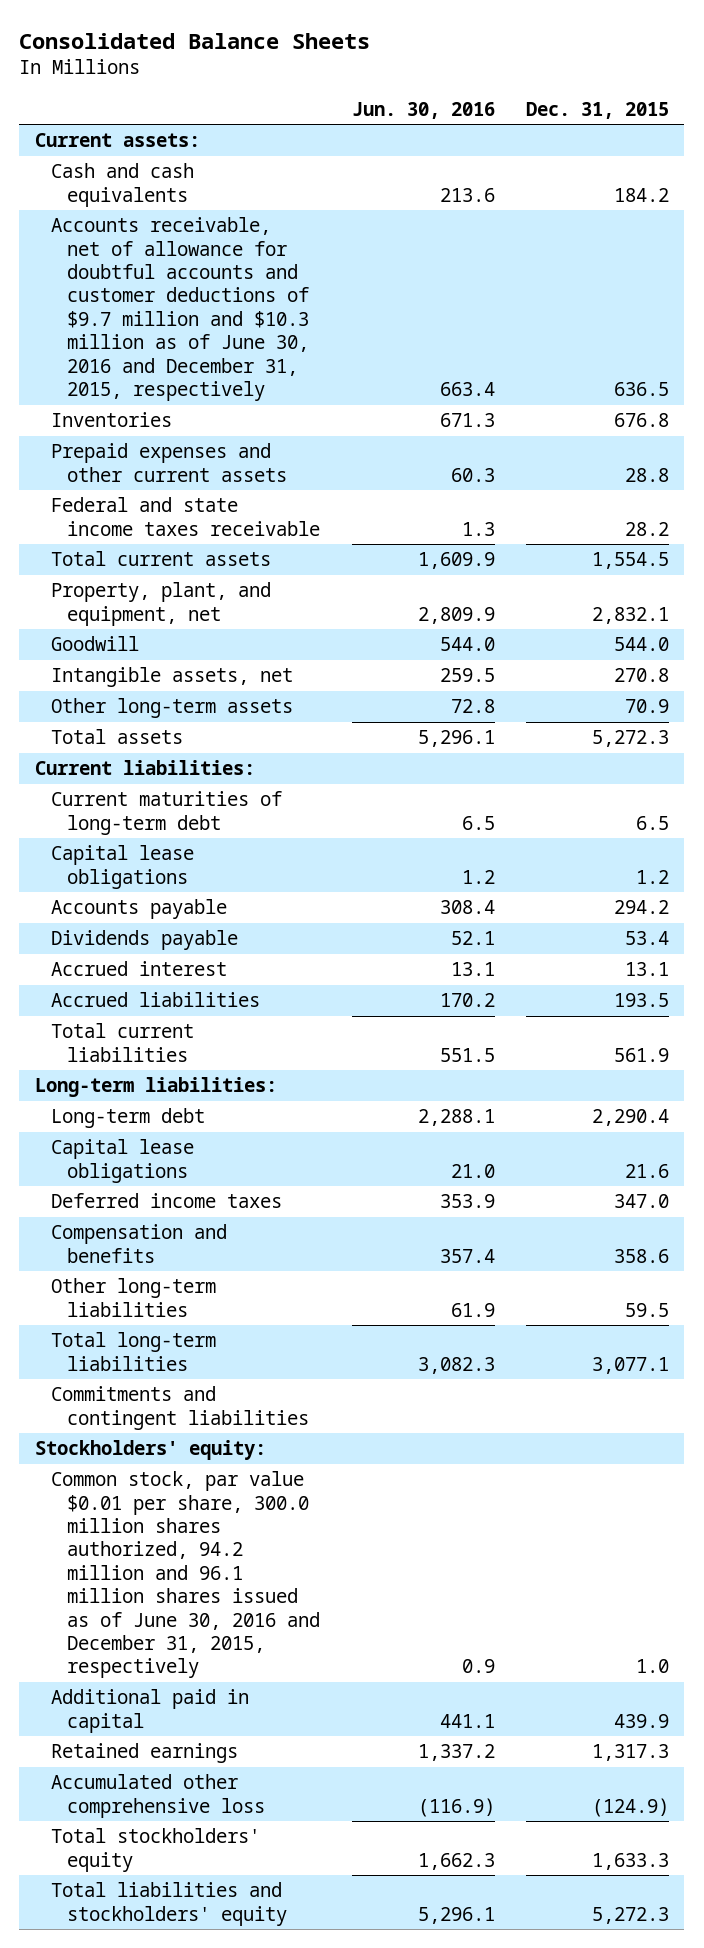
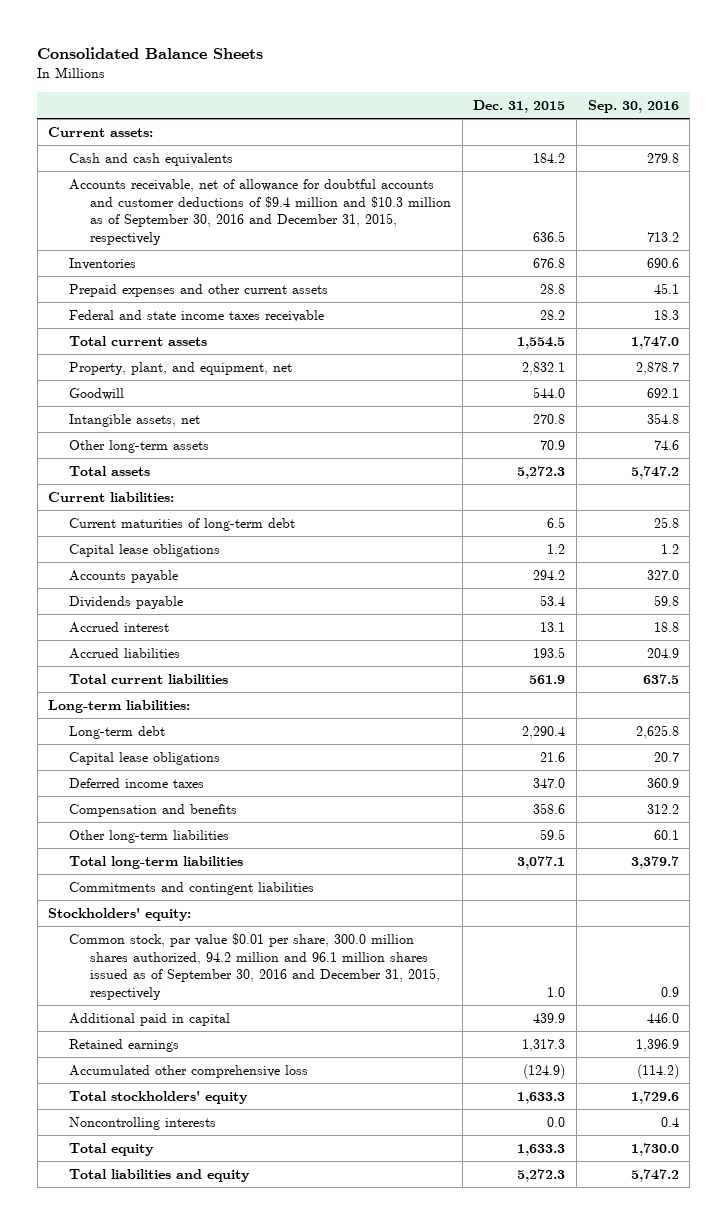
[351,101,495,119] Jun. 30, 2016 -> none
none -> [587,100,679,114] Sep. 30, 2016
[51,217,310,402] Accounts receivable, net of allowance for doubtful accounts and customer deductions of $9.7 million and $10.3 million as of June 30, 2016 and December 31, 2015, respectively -> [69,179,452,245] Accounts receivable, net of allowance for doubtful accounts and customer deductions of $9.4 million and $10.3 million as of September 30, 2016 and December 31, 2015, respectively
[51,1471,321,1679] Common stock, par value $0.01 per share, 300.0 million shares authorized, 94.2 million and 96.1 million shares issued as of June 30, 2016 and December 31, 2015, respectively -> [69,933,441,1000] Common stock, par value $0.01 per share, 300.0 million shares authorized, 94.2 million and 96.1 million shares issued as of September 30, 2016 and December 31, 2015, respectively
none -> [69,1117,217,1131] Noncontrolling interests
none -> [69,1143,155,1157] Total equity
[51,1882,288,1926] Total liabilities and stockholders' equity -> [69,1169,251,1183] Total liabilities and equity

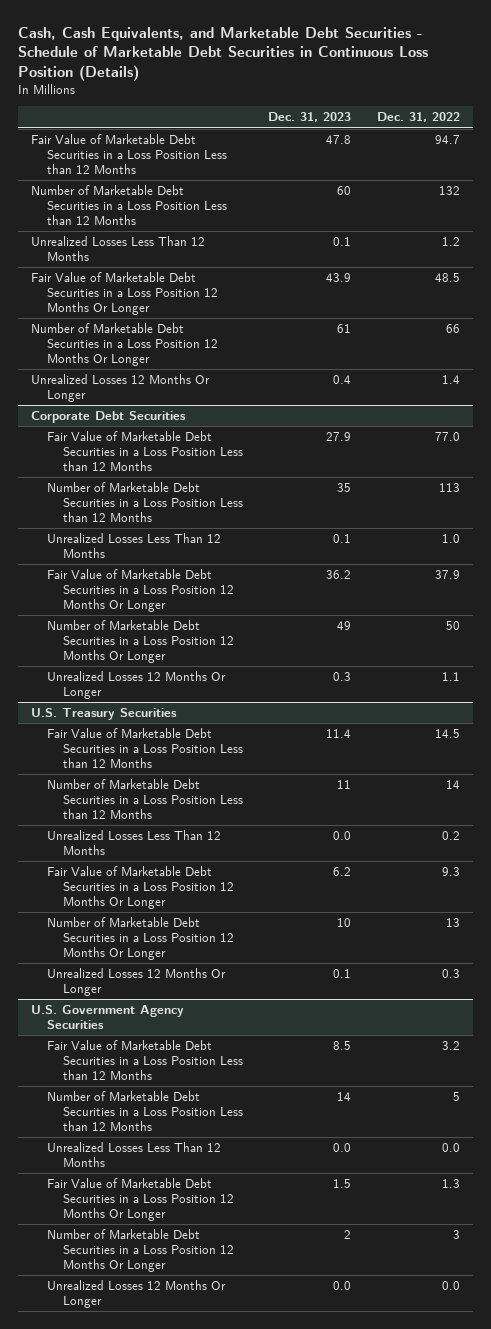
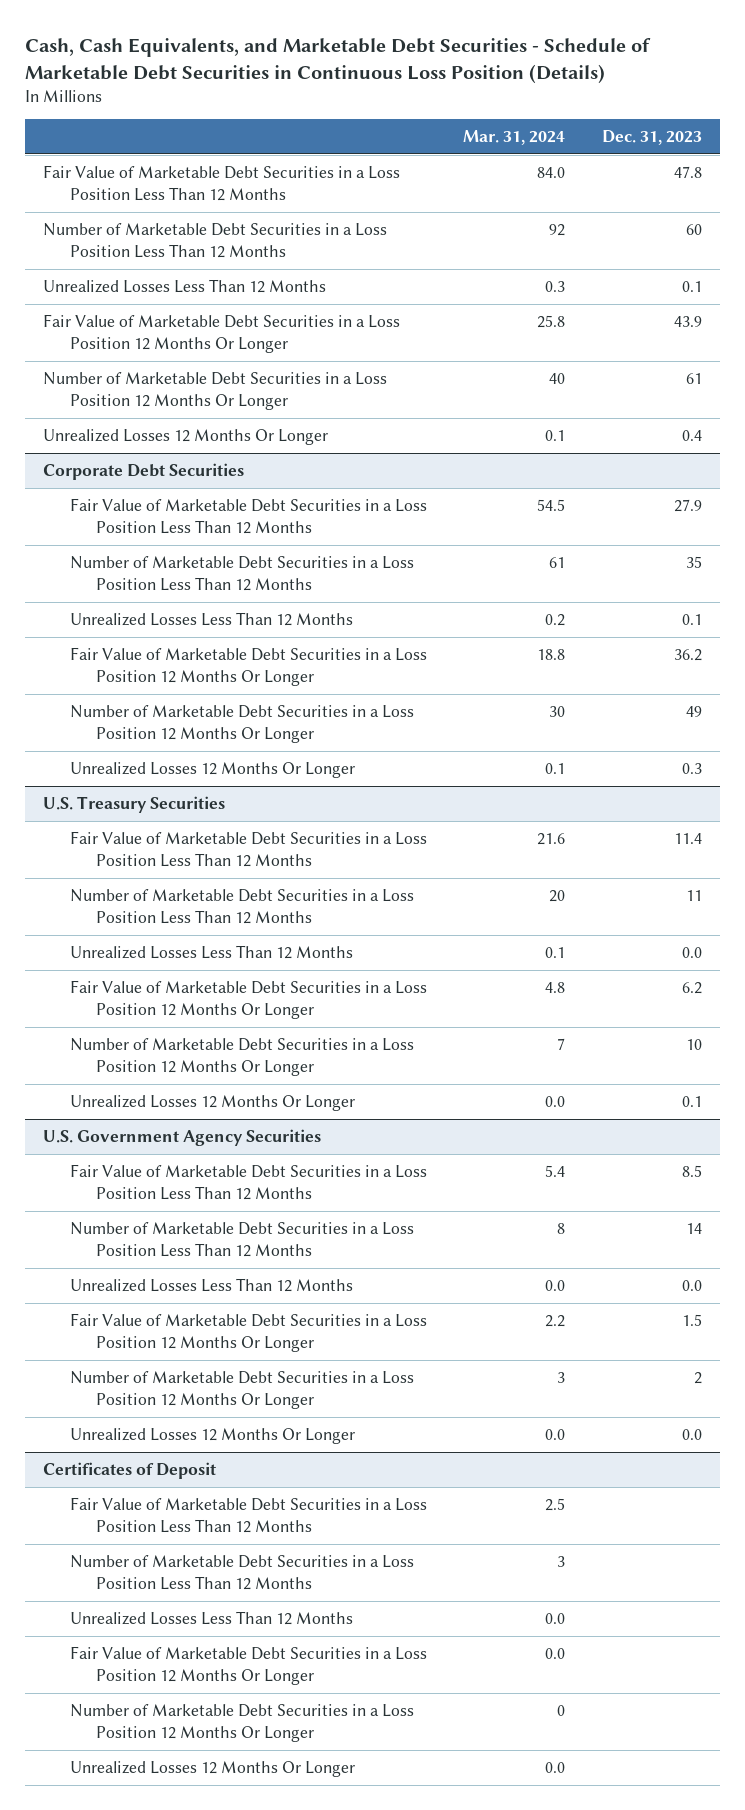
[376,112,460,123] Dec. 31, 2022 -> none
none -> [463,129,566,145] Mar. 31, 2024
[31,134,228,174] Fair Value of Marketable Debt Securities in a Loss Position Less than 12 Months -> [43,164,401,202] Fair Value of Marketable Debt Securities in a Loss Position Less Than 12 Months
[31,185,228,225] Number of Marketable Debt Securities in a Loss Position Less than 12 Months -> [43,222,388,259] Number of Marketable Debt Securities in a Loss Position Less Than 12 Months
[47,431,243,471] Fair Value of Marketable Debt Securities in a Loss Position Less than 12 Months -> [69,497,427,535] Fair Value of Marketable Debt Securities in a Loss Position Less Than 12 Months
[47,482,243,522] Number of Marketable Debt Securities in a Loss Position Less than 12 Months -> [69,555,414,592] Number of Marketable Debt Securities in a Loss Position Less Than 12 Months
[47,728,243,768] Fair Value of Marketable Debt Securities in a Loss Position Less than 12 Months -> [69,830,427,868] Fair Value of Marketable Debt Securities in a Loss Position Less Than 12 Months
[47,779,243,819] Number of Marketable Debt Securities in a Loss Position Less than 12 Months -> [69,888,414,925] Number of Marketable Debt Securities in a Loss Position Less Than 12 Months
[47,1040,243,1080] Fair Value of Marketable Debt Securities in a Loss Position Less than 12 Months -> [69,1163,427,1201] Fair Value of Marketable Debt Securities in a Loss Position Less Than 12 Months
[47,1091,243,1131] Number of Marketable Debt Securities in a Loss Position Less than 12 Months -> [69,1221,414,1258] Number of Marketable Debt Securities in a Loss Position Less Than 12 Months
none -> [43,1461,217,1479] Certificates of Deposit
none -> [69,1496,427,1534] Fair Value of Marketable Debt Securities in a Loss Position Less Than 12 Months
none -> [69,1554,414,1591] Number of Marketable Debt Securities in a Loss Position Less Than 12 Months
none -> [69,1610,353,1625] Unrealized Losses Less Than 12 Months
none -> [69,1645,427,1686] Fair Value of Marketable Debt Securities in a Loss Position 12 Months Or Longer
none -> [69,1703,414,1743] Number of Marketable Debt Securities in a Loss Position 12 Months Or Longer
none -> [69,1760,355,1777] Unrealized Losses 12 Months Or Longer

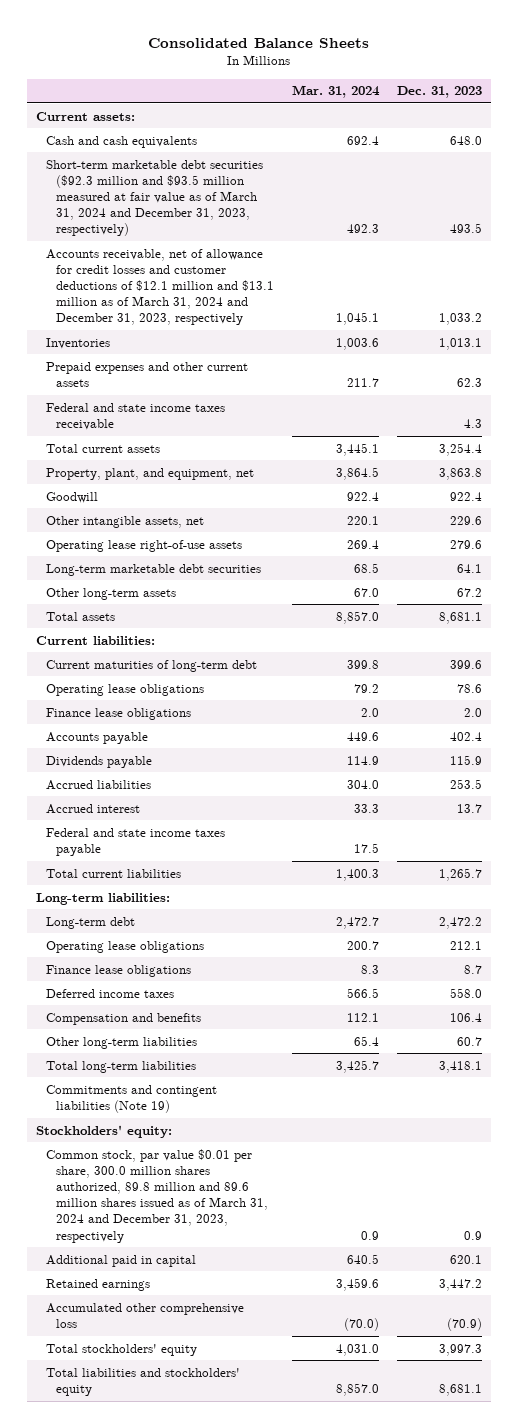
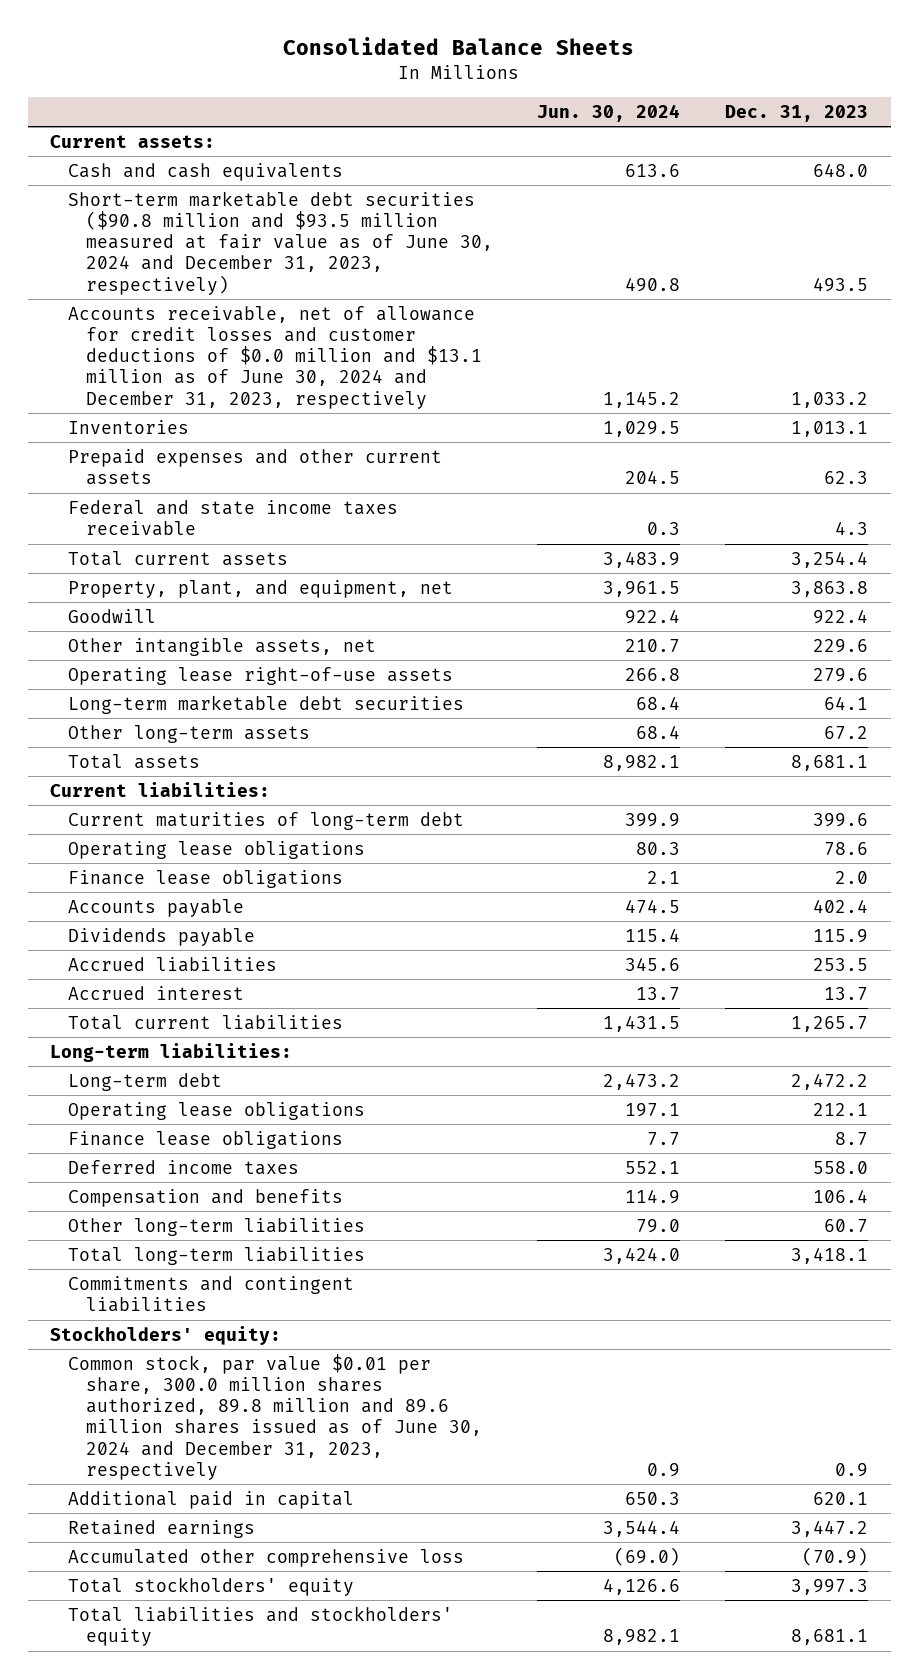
[292,85,381,99] Mar. 31, 2024 -> none
none -> [537,103,681,122] Jun. 30, 2024
[46,159,264,237] Short-term marketable debt securities ($92.3 million and $93.5 million measured at fair value as of March 31, 2024 and December 31, 2023, respectively) -> [68,190,493,295] Short-term marketable debt securities ($90.8 million and $93.5 million measured at fair value as of June 30, 2024 and December 31, 2023, respectively)
[46,248,275,326] Accounts receivable, net of allowance for credit losses and customer deductions of $12.1 million and $13.1 million as of March 31, 2024 and December 31, 2023, respectively -> [68,305,482,409] Accounts receivable, net of allowance for credit losses and customer deductions of $0.0 million and $13.1 million as of June 30, 2024 and December 31, 2023, respectively
[46,827,226,856] Federal and state income taxes payable -> none
[46,1084,218,1113] Commitments and contingent liabilities (Note 19) -> [68,1275,355,1313] Commitments and contingent liabilities
[46,1148,269,1243] Common stock, par value $0.01 per share, 300.0 million shares authorized, 89.8 million and 89.6 million shares issued as of March 31, 2024 and December 31, 2023, respectively -> [68,1353,482,1480] Common stock, par value $0.01 per share, 300.0 million shares authorized, 89.8 million and 89.6 million shares issued as of June 30, 2024 and December 31, 2023, respectively

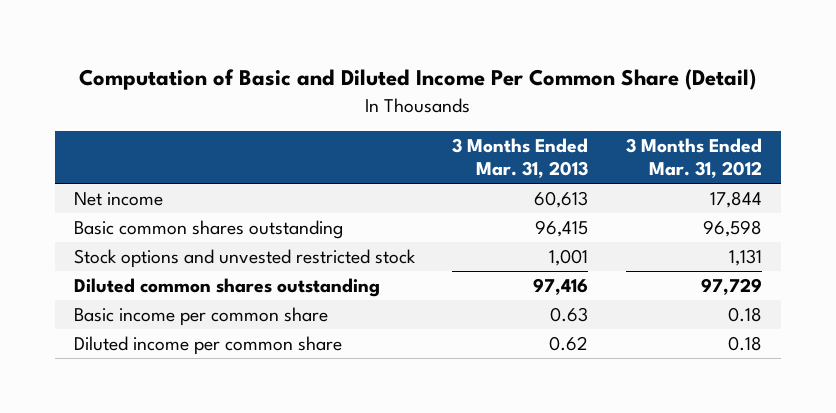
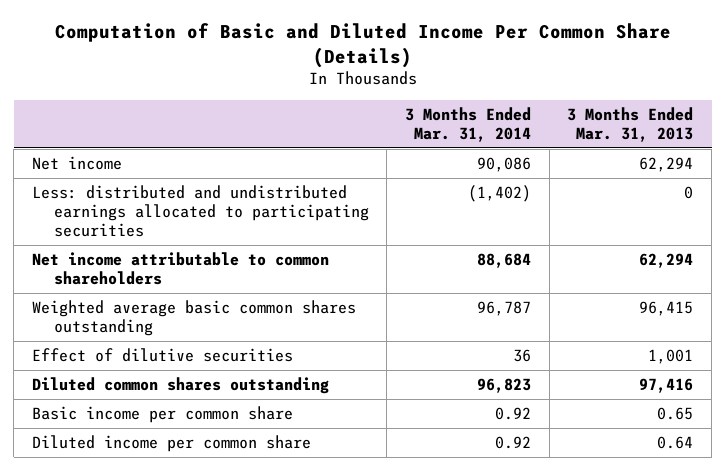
[78,69,756,91] Computation of Basic and Diluted Income Per Common Share (Detail) -> [54,23,671,68] Computation of Basic and Diluted Income Per Common Share (Details)
[625,138,762,178] 3 Months Ended Mar. 31, 2012 -> none
none -> [405,107,532,143] 3 Months Ended Mar. 31, 2014
[534,191,589,209] 60,613 -> [639,156,694,172] 62,294
none -> [31,184,369,237] Less: distributed and undistributed earnings allocated to participating securities
none -> [31,251,329,285] Net income attributable to common shareholders
[73,220,343,240] Basic common shares outstanding -> [31,299,356,336] Weighted average basic common shares outstanding
[73,249,416,269] Stock options and unvested restricted stock -> [31,347,293,362] Effect of dilutive securities
[550,307,589,323] 0.63 -> [657,406,694,420] 0.65
[549,336,589,352] 0.62 -> [657,435,694,449] 0.64

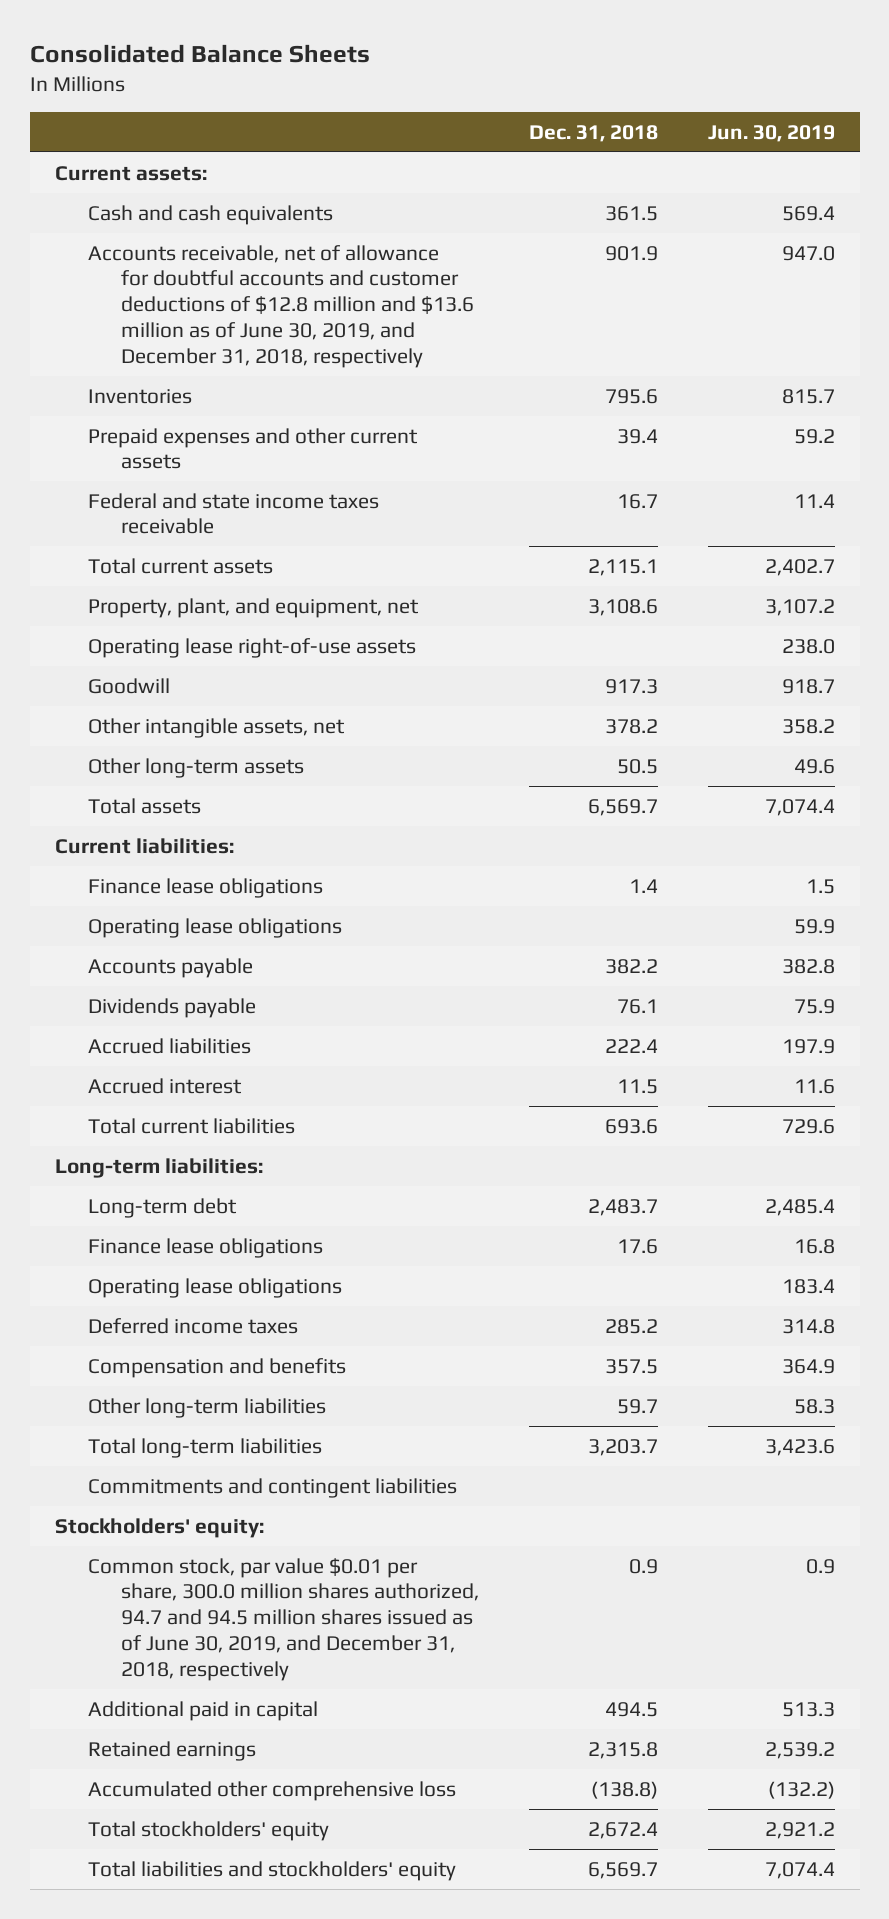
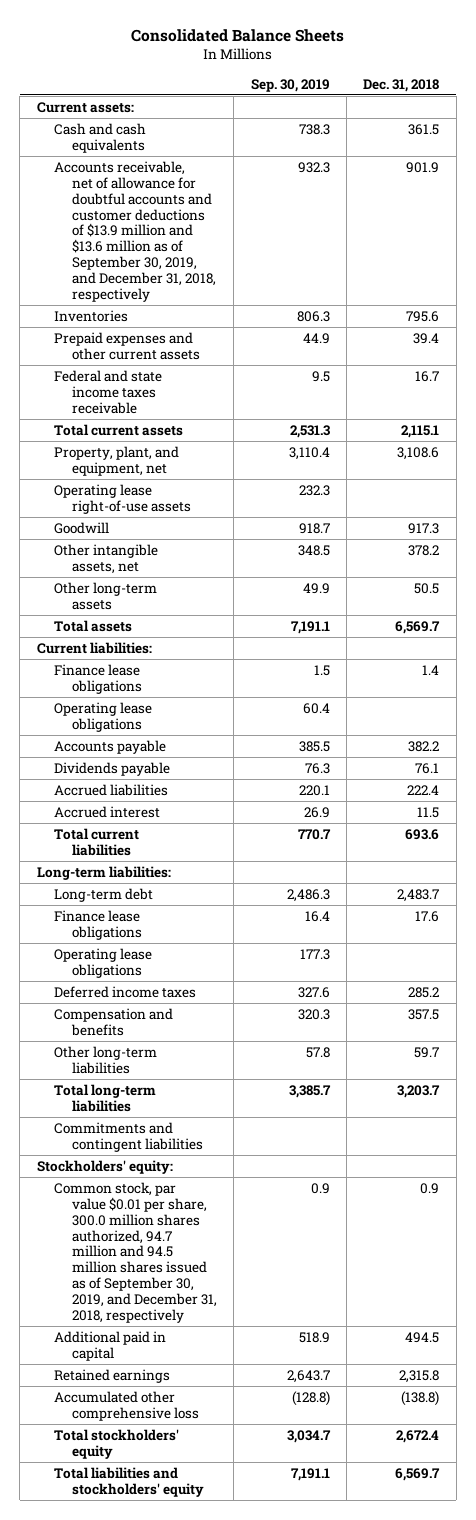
[707,124,835,142] Jun. 30, 2019 -> none
none -> [250,78,330,92] Sep. 30, 2019
[87,244,474,368] Accounts receivable, net of allowance for doubtful accounts and customer deductions of $12.8 million and $13.6 million as of June 30, 2019, and December 31, 2018, respectively -> [54,160,216,303] Accounts receivable, net of allowance for doubtful accounts and customer deductions of $13.9 million and $13.6 million as of September 30, 2019, and December 31, 2018, respectively
[87,1557,479,1681] Common stock, par value $0.01 per share, 300.0 million shares authorized, 94.7 and 94.5 million shares issued as of June 30, 2019, and December 31, 2018, respectively -> [54,1181,217,1324] Common stock, par value $0.01 per share, 300.0 million shares authorized, 94.7 million and 94.5 million shares issued as of September 30, 2019, and December 31, 2018, respectively

